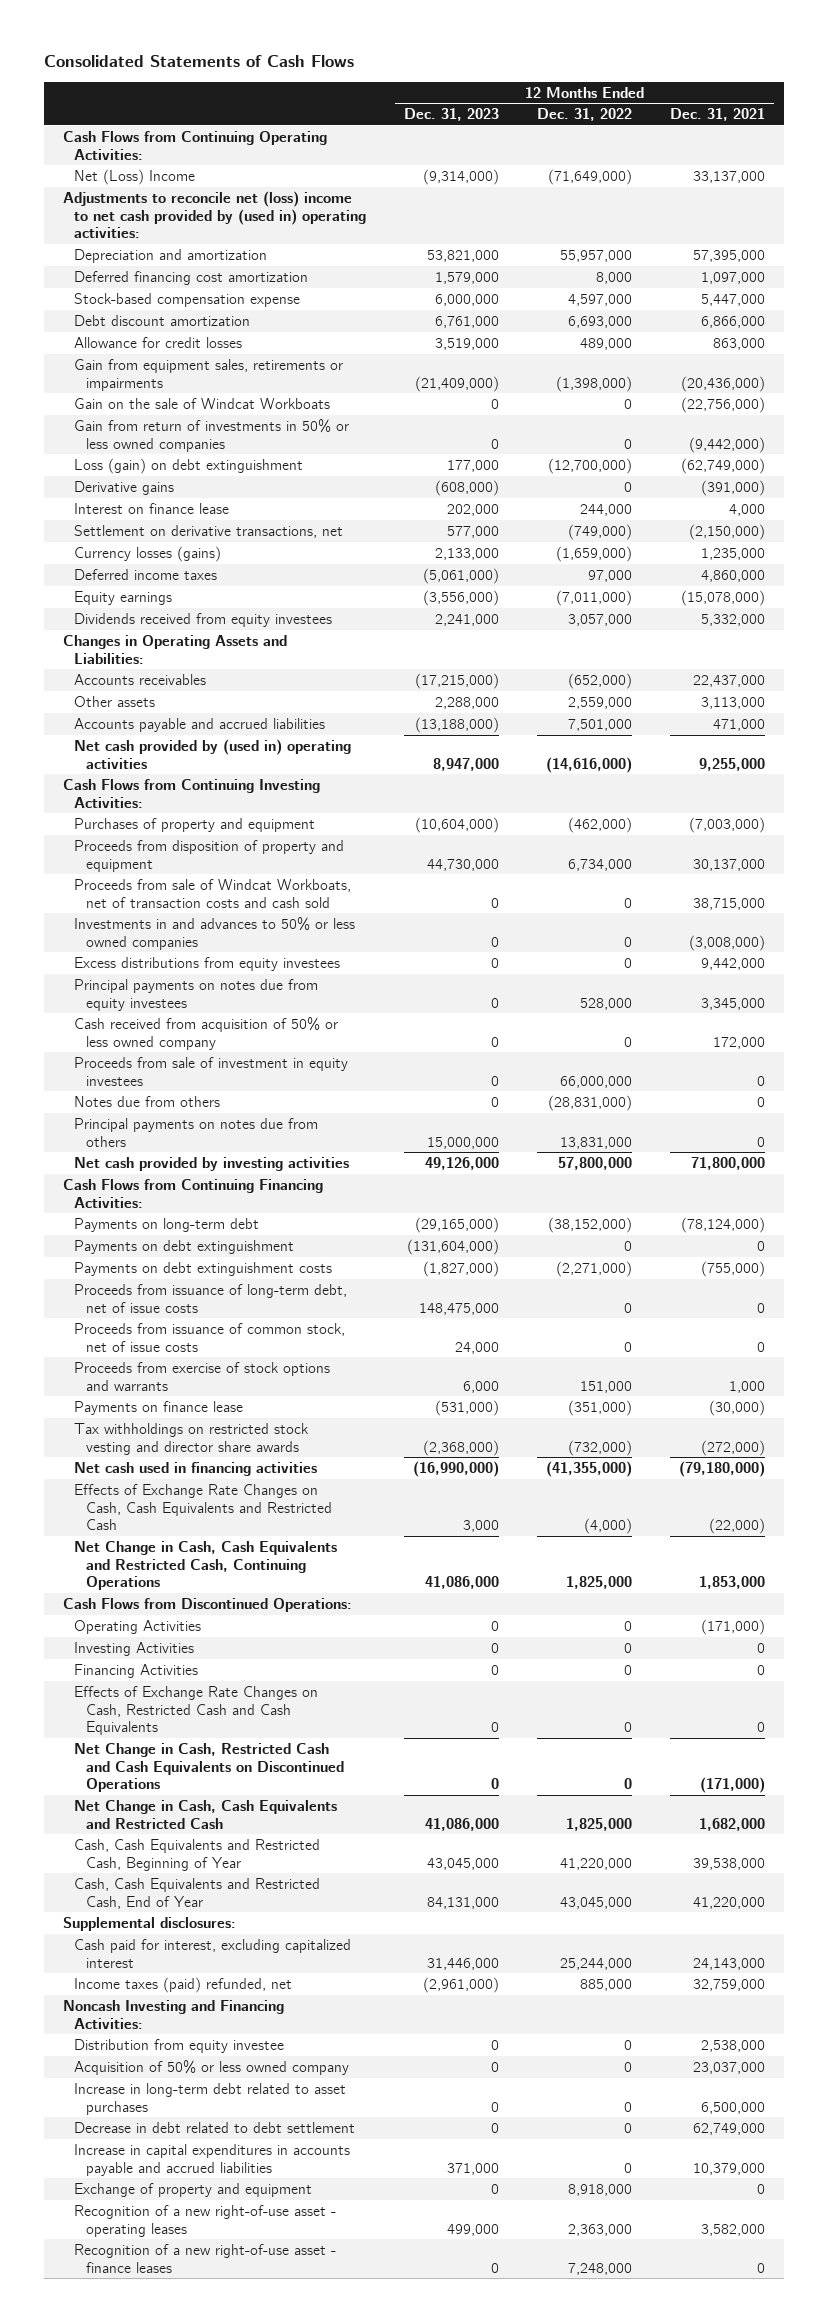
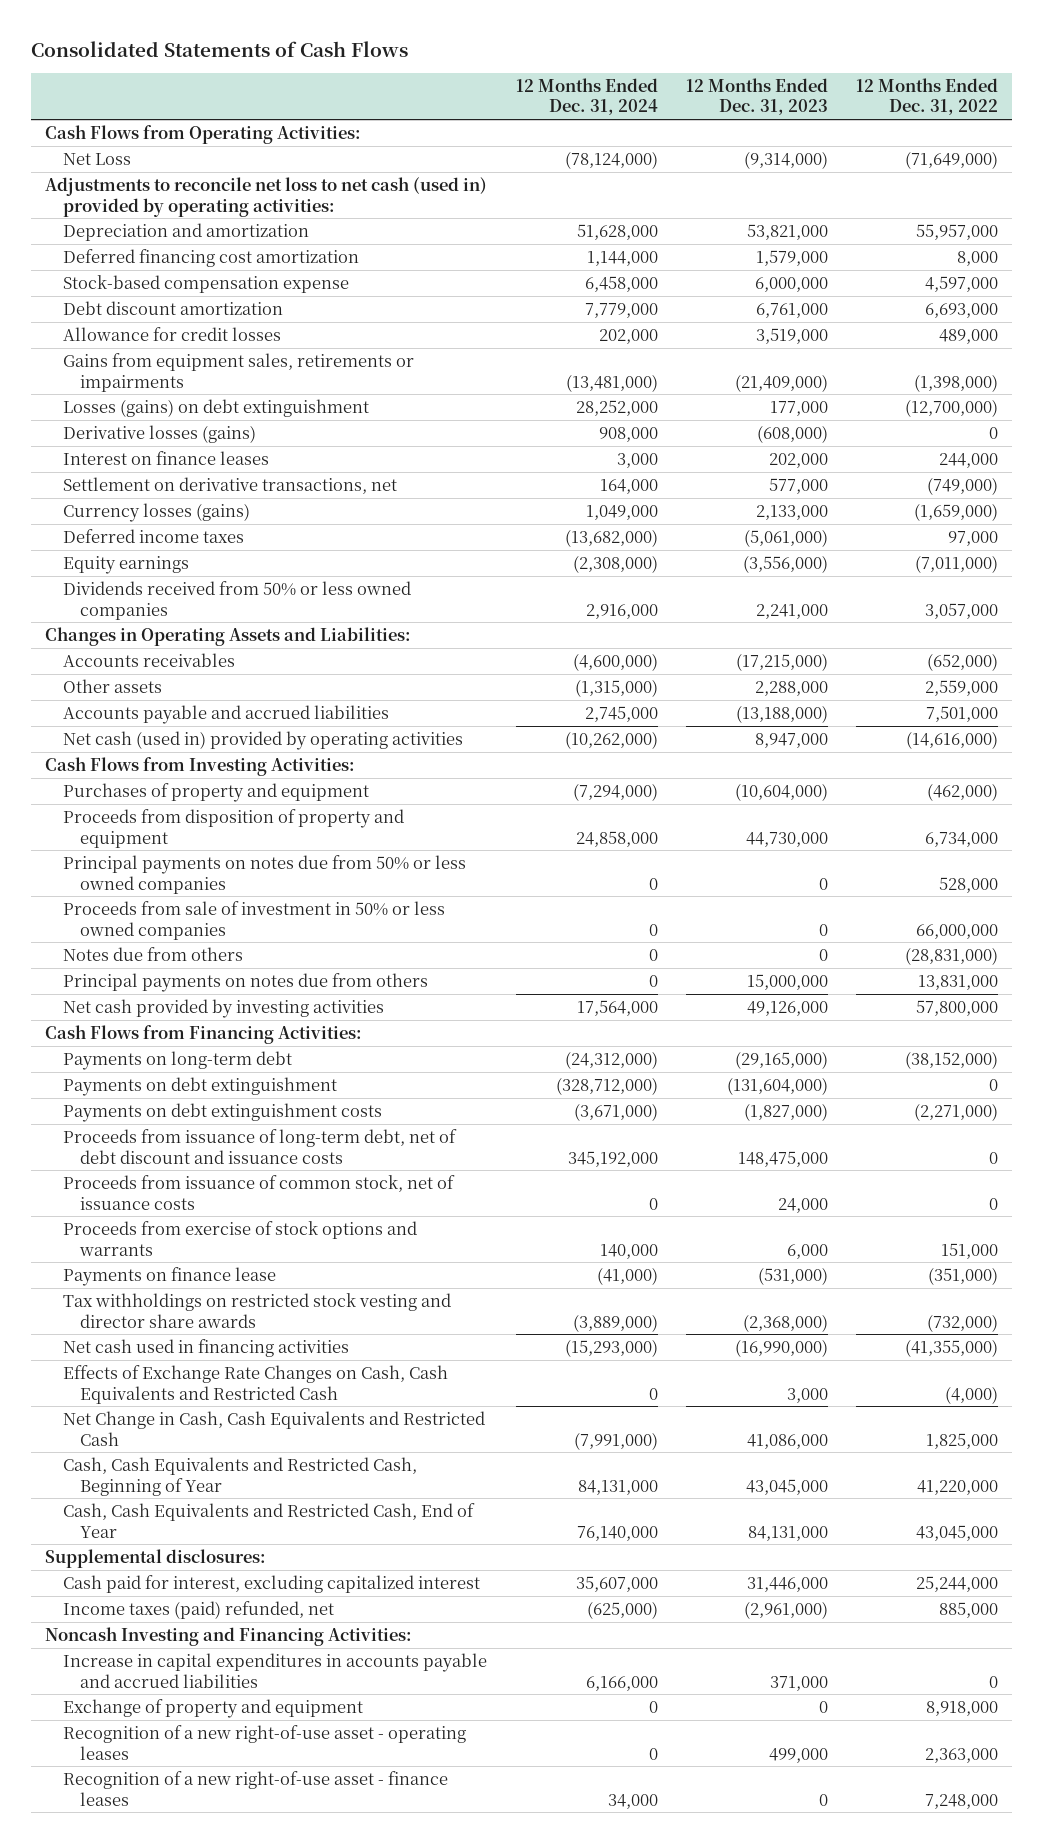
[669,108,765,122] Dec. 31, 2021 -> none
none -> [515,77,658,116] 12 Months Ended Dec. 31, 2024
[62,130,327,160] Cash Flows from Continuing Operating Activities: -> [45,124,362,144] Cash Flows from Operating Activities:
[74,168,196,185] Net (Loss) Income -> [62,152,131,165] Net Loss
[62,190,367,239] Adjustments to reconcile net (loss) income to net cash provided by (used in) operating activities: -> [45,176,488,217] Adjustments to reconcile net loss to net cash (used in) provided by operating activities:
[74,397,331,409] Gain on the sale of Windcat Workboats -> none
[74,418,350,452] Gain from return of investments in 50% or less owned companies -> none
[74,358,344,391] Gain from equipment sales, retirements or impairments -> [62,352,414,392] Gains from equipment sales, retirements or impairments
[74,457,304,474] Loss (gain) on debt extinguishment -> [62,398,369,417] Losses (gains) on debt extinguishment
[74,480,175,495] Derivative gains -> [62,424,256,443] Derivative losses (gains)
[74,502,230,514] Interest on finance lease -> [62,450,269,465] Interest on finance leases
[74,612,333,627] Dividends received from equity investees -> [62,580,411,620] Dividends received from 50% or less owned companies
[74,738,352,769] Net cash provided by (used in) operating activities -> [62,730,463,750] Net cash (used in) provided by operating activities
[62,778,320,808] Cash Flows from Continuing Investing Activities: -> [45,756,356,776] Cash Flows from Investing Activities:
[74,878,352,908] Proceeds from sale of Windcat Workboats, net of transaction costs and cash sold -> none
[74,916,356,950] Investments in and advances to 50% or less owned companies -> none
[74,956,341,971] Excess distributions from equity investees -> none
[74,1016,339,1050] Cash received from acquisition of 50% or less owned company -> none
[74,978,319,1011] Principal payments on notes due from equity investees -> [62,854,466,894] Principal payments on notes due from 50% or less owned companies
[74,1056,349,1086] Proceeds from sale of investment in equity investees -> [62,900,445,940] Proceeds from sale of investment in 50% or less owned companies
[62,1178,323,1208] Cash Flows from Continuing Financing Activities: -> [45,1024,363,1044] Cash Flows from Financing Activities:
[74,1283,348,1313] Proceeds from issuance of long-term debt, net of issue costs -> [62,1128,457,1164] Proceeds from issuance of long-term debt, net of debt discount and issuance costs
[74,1322,346,1352] Proceeds from issuance of common stock, net of issue costs -> [62,1174,455,1210] Proceeds from issuance of common stock, net of issuance costs
[74,1540,338,1591] Net Change in Cash, Cash Equivalents and Restricted Cash, Continuing Operations -> none
[62,1597,352,1612] Cash Flows from Discontinued Operations: -> none
[74,1619,202,1634] Operating Activities -> none
[74,1641,195,1656] Investing Activities -> none
[74,1663,199,1678] Financing Activities -> none
[74,1685,319,1736] Effects of Exchange Rate Changes on Cash, Restricted Cash and Cash Equivalents -> none
[74,1742,345,1793] Net Change in Cash, Restricted Cash and Cash Equivalents on Discontinued Operations -> none
[74,2038,285,2053] Distribution from equity investee -> none
[74,2059,350,2075] Acquisition of 50% or less owned company -> none
[74,2082,347,2115] Increase in long-term debt related to asset purchases -> none
[74,2121,356,2133] Decrease in debt related to debt settlement -> none

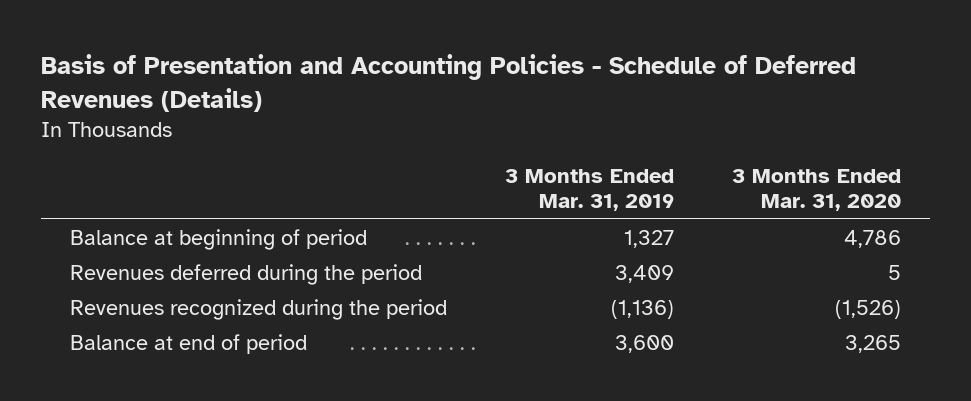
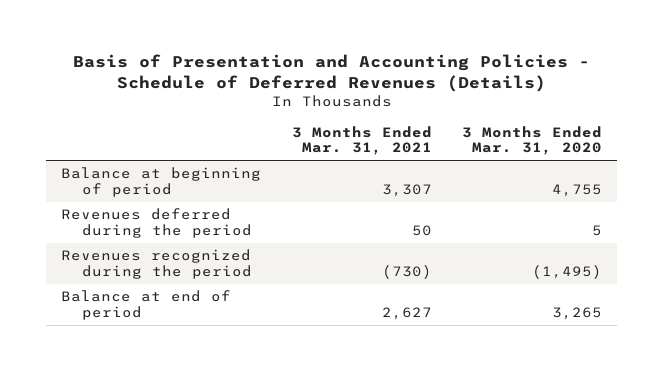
[504,169,674,212] 3 Months Ended Mar. 31, 2019 -> none
none -> [291,125,432,156] 3 Months Ended Mar. 31, 2021
[843,229,901,248] 4,786 -> [552,183,603,197] 4,755
[834,299,901,319] (1,526) -> [532,264,603,279] (1,495)

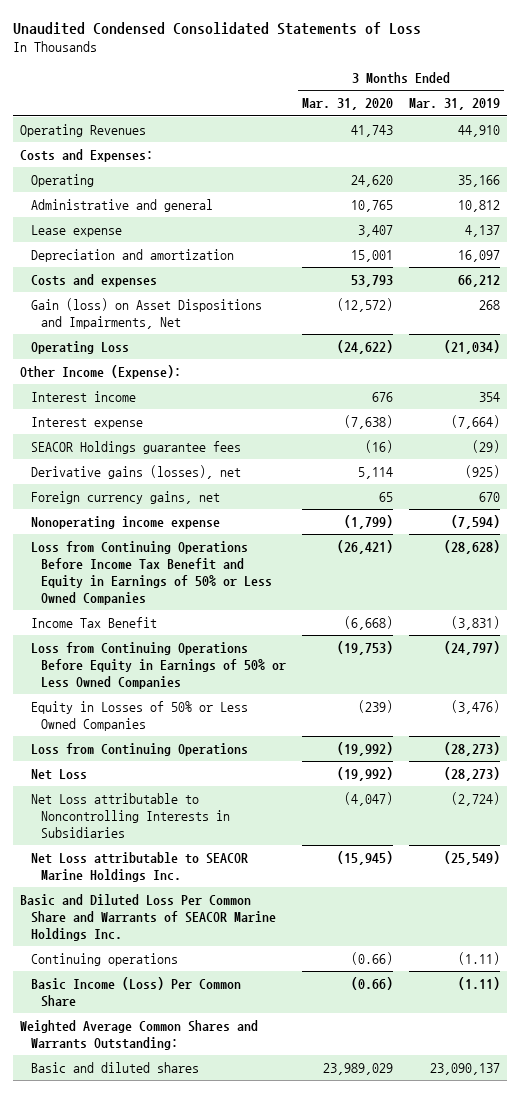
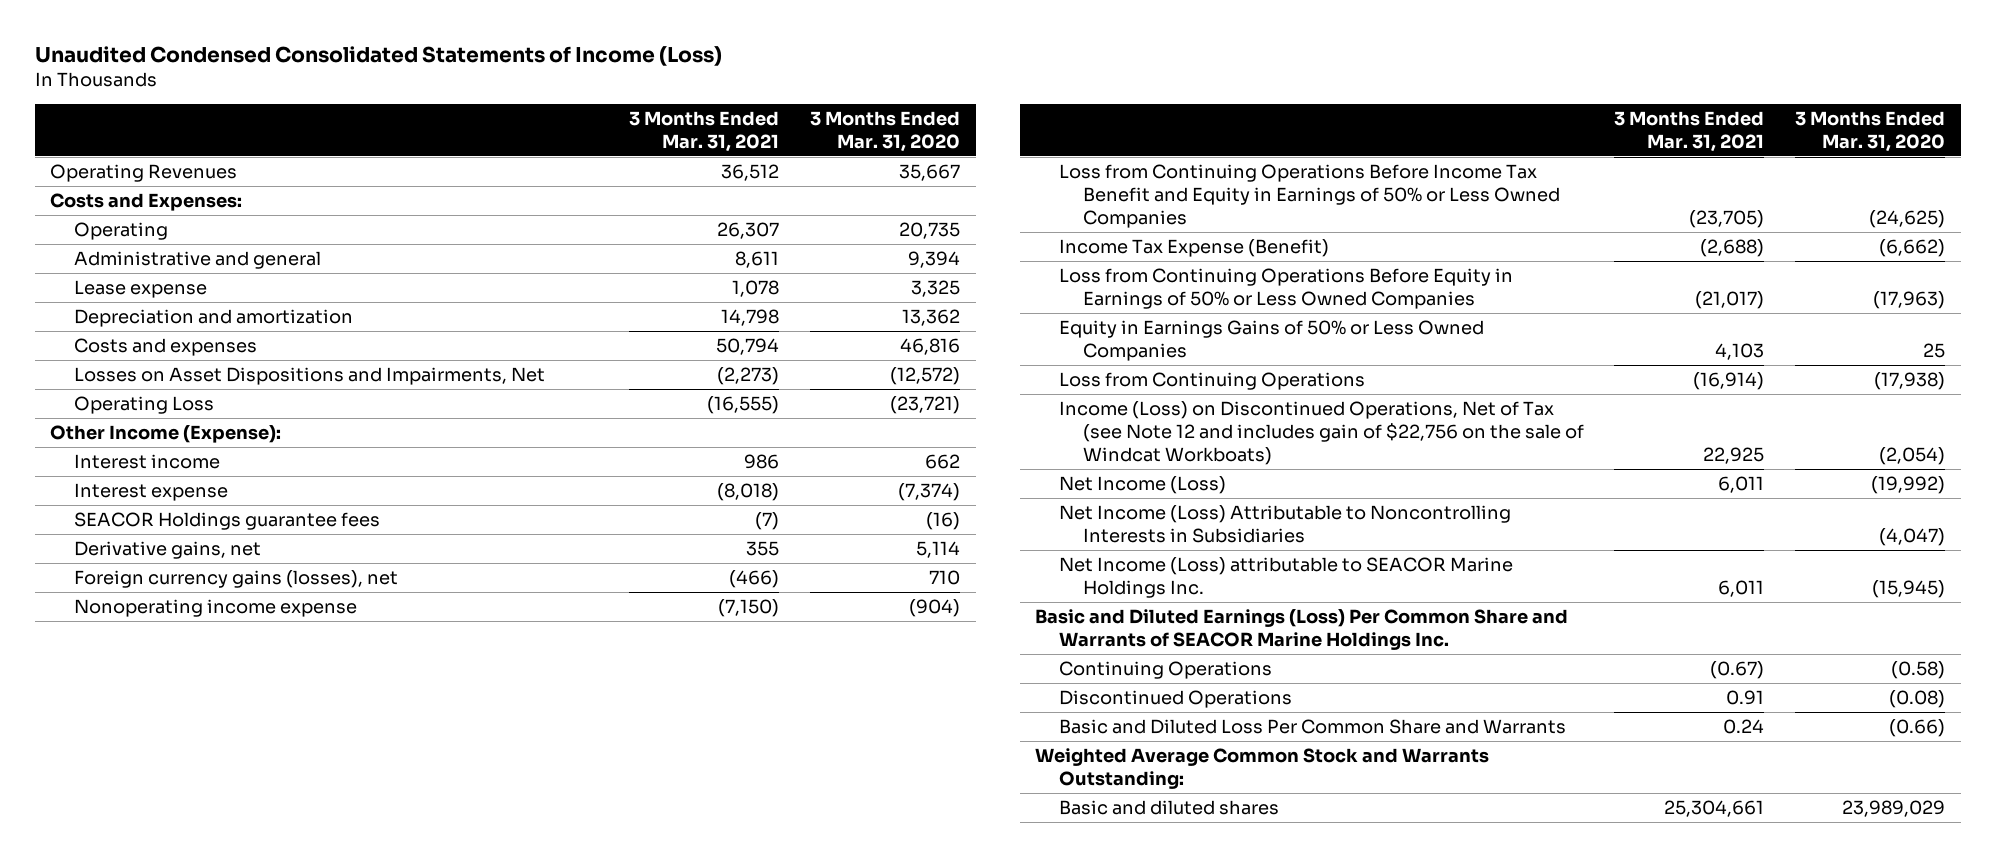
[12,22,421,36] Unaudited Condensed Consolidated Statements of Loss -> [34,46,722,67] Unaudited Condensed Consolidated Statements of Income (Loss)
[408,98,500,111] Mar. 31, 2019 -> none
none -> [629,111,780,153] 3 Months Ended Mar. 31, 2021
[350,124,393,137] 41,743 -> [899,163,961,181] 35,667
[350,174,393,187] 24,620 -> [899,221,961,239] 20,735
[350,199,393,212] 10,765 -> [908,250,961,268] 9,394
[357,224,393,237] 3,407 -> [911,279,961,297] 3,325
[350,249,393,262] 15,001 -> [902,308,961,326] 13,362
[350,274,393,287] 53,793 -> [900,337,961,355] 46,816
[30,297,262,329] Gain (loss) on Asset Dispositions and Impairments, Net -> [73,366,545,385] Losses on Asset Dispositions and Impairments, Net
[336,339,393,354] (24,622) -> [890,395,961,414] (23,721)
[371,391,393,402] 676 -> [925,453,961,469] 662
[343,414,393,429] (7,638) -> [898,482,961,501] (7,374)
[30,464,241,479] Derivative gains (losses), net -> [73,540,261,559] Derivative gains, net
[30,490,220,504] Foreign currency gains, net -> [73,569,398,588] Foreign currency gains (losses), net
[378,491,393,502] 65 -> [929,569,961,585] 710
[343,514,393,529] (1,799) -> [909,598,961,617] (904)
[336,539,393,554] (26,421) -> [1869,209,1946,228] (24,625)
[30,616,157,628] Income Tax Benefit -> [1059,238,1330,257] Income Tax Expense (Benefit)
[343,615,393,630] (6,668) -> [1879,238,1946,257] (6,662)
[336,640,393,655] (19,753) -> [1873,290,1946,309] (17,963)
[30,700,248,731] Equity in Losses of 50% or Less Owned Companies -> [1059,319,1485,361] Equity in Earnings Gains of 50% or Less Owned Companies
[357,699,393,713] (239) -> [1923,342,1946,358] 25
[336,741,393,756] (19,992) -> [1874,371,1946,390] (17,938)
none -> [1059,400,1584,465] Income (Loss) on Discontinued Operations, Net of Tax (see Note 12 and includes gain of $22,756 on the sale of Windcat Workboats)
[30,768,87,780] Net Loss -> [1059,475,1227,494] Net Income (Loss)
[30,792,230,838] Net Loss attributable to Noncontrolling Interests in Subsidiaries -> [1059,504,1512,543] Net Income (Loss) Attributable to Noncontrolling Interests in Subsidiaries
[30,851,248,882] Net Loss attributable to SEACOR Marine Holdings Inc. -> [1059,556,1514,598] Net Income (Loss) attributable to SEACOR Marine Holdings Inc.
[20,893,276,941] Basic and Diluted Loss Per Common Share and Warrants of SEACOR Marine Holdings Inc. -> [1035,608,1569,650] Basic and Diluted Earnings (Loss) Per Common Share and Warrants of SEACOR Marine Holdings Inc.
[30,952,178,966] Continuing operations -> [1059,660,1273,679] Continuing Operations
[350,951,393,965] (0.66) -> [1891,660,1946,679] (0.58)
none -> [1059,689,1293,708] Discontinued Operations
[30,976,241,1007] Basic Income (Loss) Per Common Share -> [1059,718,1567,734] Basic and Diluted Loss Per Common Share and Warrants
[20,1019,259,1050] Weighted Average Common Shares and Warrants Outstanding: -> [1035,747,1490,789] Weighted Average Common Stock and Warrants Outstanding:

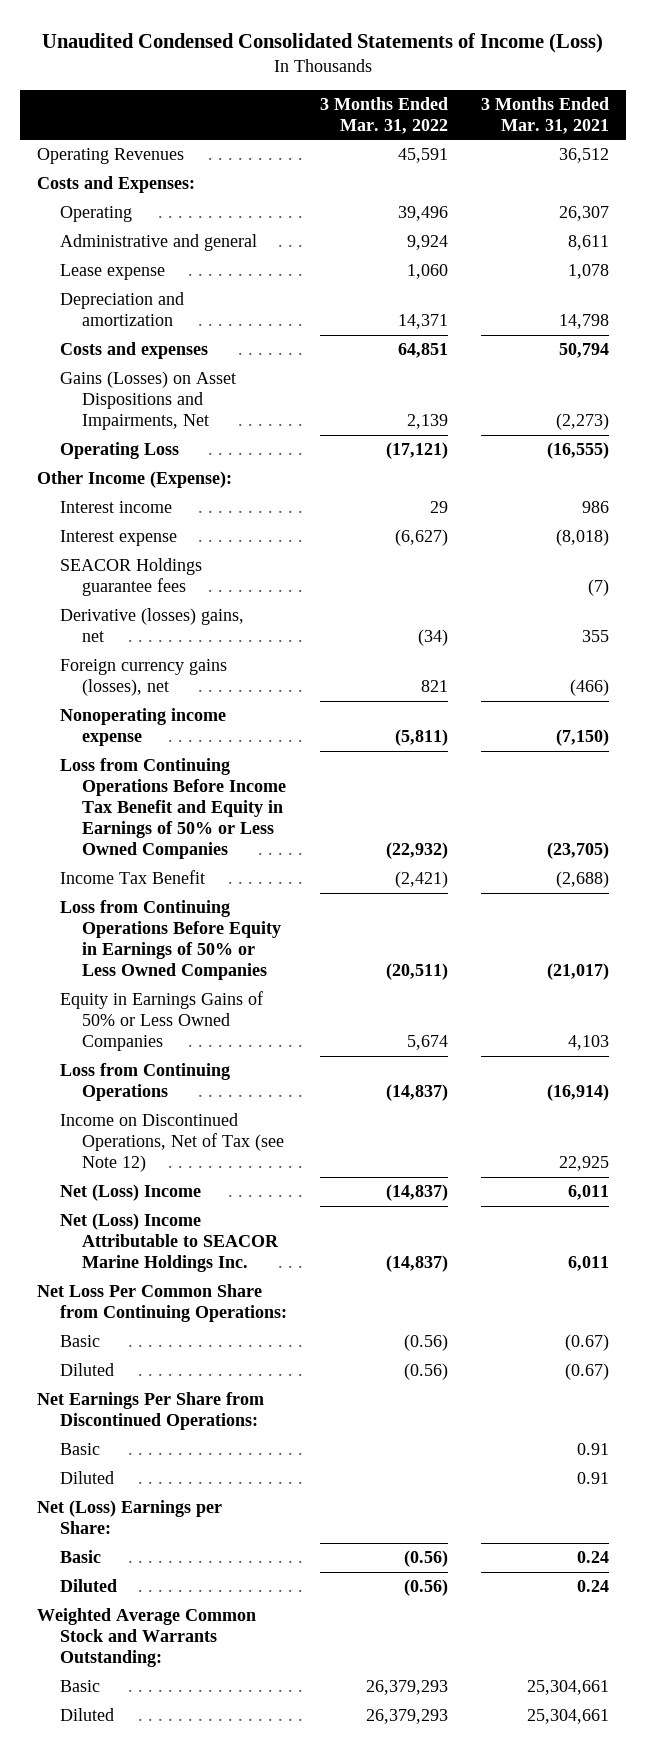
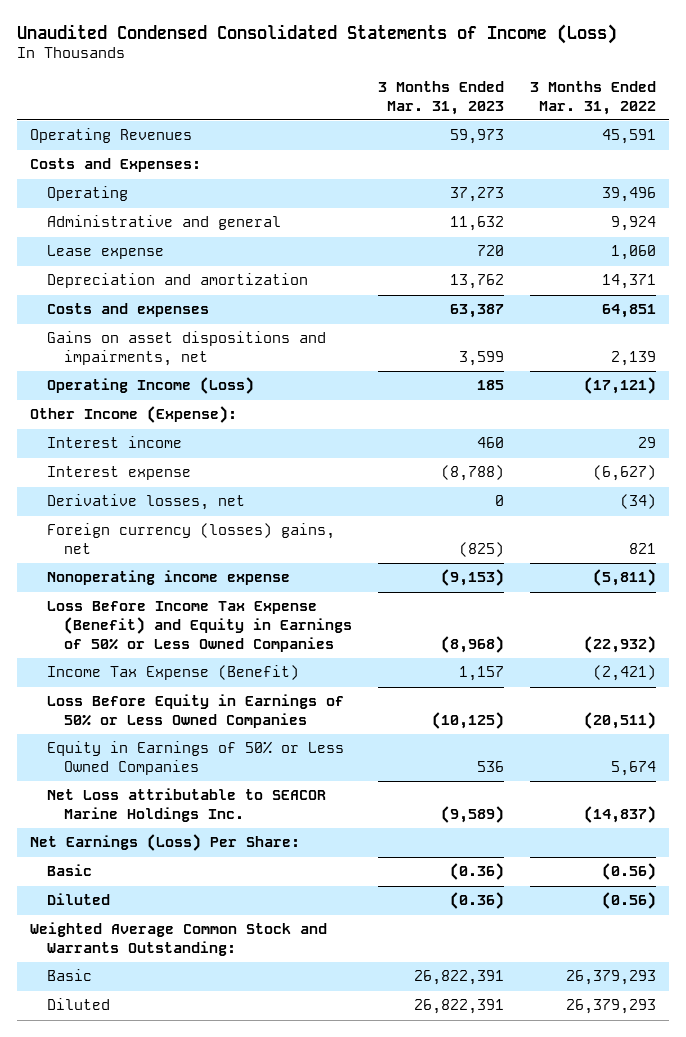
[481,96,610,134] 3 Months Ended Mar. 31, 2021 -> none
none -> [377,81,504,115] 3 Months Ended Mar. 31, 2023
[59,371,236,431] Gains (Losses) on Asset Dispositions and Impairments, Net -> [46,331,326,366] Gains on asset dispositions and impairments, net
[59,442,179,460] Operating Loss -> [46,377,254,395] Operating Income (Loss)
[59,558,202,597] SEACOR Holdings guarantee fees -> none
[59,608,244,643] Derivative (losses) gains, net -> [46,494,245,511] Derivative losses, net
[59,659,227,697] Foreign currency gains (losses), net -> [46,523,335,554] Foreign currency (losses) gains, net
[59,1063,230,1102] Loss from Continuing Operations -> none
[59,1113,285,1173] Income on Discontinued Operations, Net of Tax (see Note 12) -> none
[59,1184,201,1202] Net (Loss) Income -> none
[36,1284,287,1323] Net Loss Per Common Share from Continuing Operations: -> none
[59,1335,100,1348] Basic -> none
[59,1363,114,1377] Diluted -> none
[36,1392,264,1431] Net Earnings Per Share from Discontinued Operations: -> none
[59,1443,100,1456] Basic -> none
[59,1471,114,1485] Diluted -> none
[59,758,287,859] Loss from Continuing Operations Before Income Tax Benefit and Equity in Earnings of 50% or Less Owned Companies -> [46,601,352,652] Loss Before Income Tax Expense (Benefit) and Equity in Earnings of 50% or Less Owned Companies
[59,870,205,885] Income Tax Benefit -> [46,665,299,681] Income Tax Expense (Benefit)
[59,900,282,981] Loss from Continuing Operations Before Equity in Earnings of 50% or Less Owned Companies -> [46,694,344,728] Loss Before Equity in Earnings of 50% or Less Owned Companies
[59,991,263,1052] Equity in Earnings Gains of 50% or Less Owned Companies -> [46,741,344,775] Equity in Earnings of 50% or Less Owned Companies
[59,1213,280,1273] Net (Loss) Income Attributable to SEACOR Marine Holdings Inc. -> [46,788,326,822] Net Loss attributable to SEACOR Marine Holdings Inc.
[36,1500,222,1535] Net (Loss) Earnings per Share: -> [29,834,300,852] Net Earnings (Loss) Per Share:

